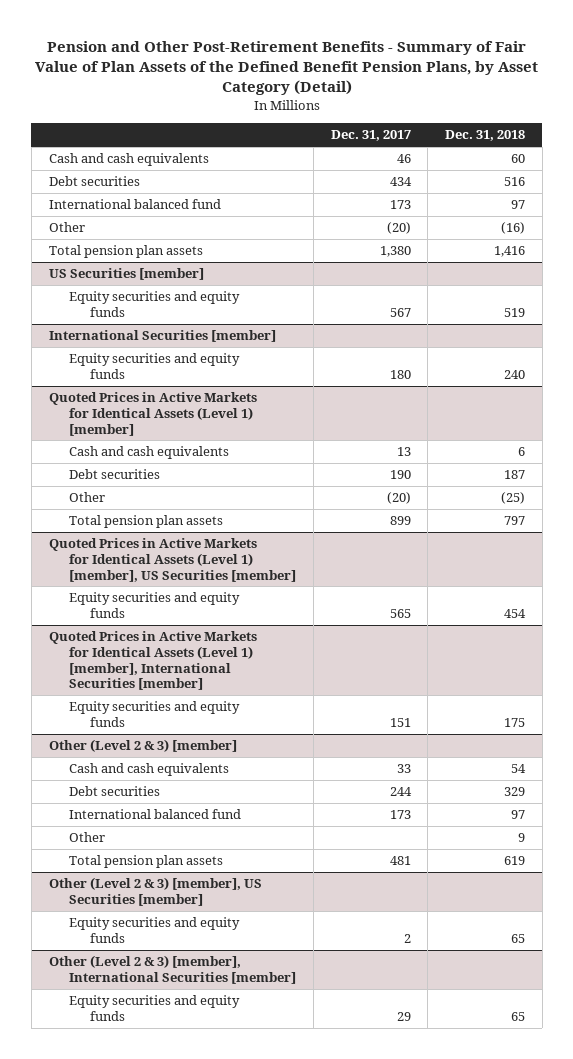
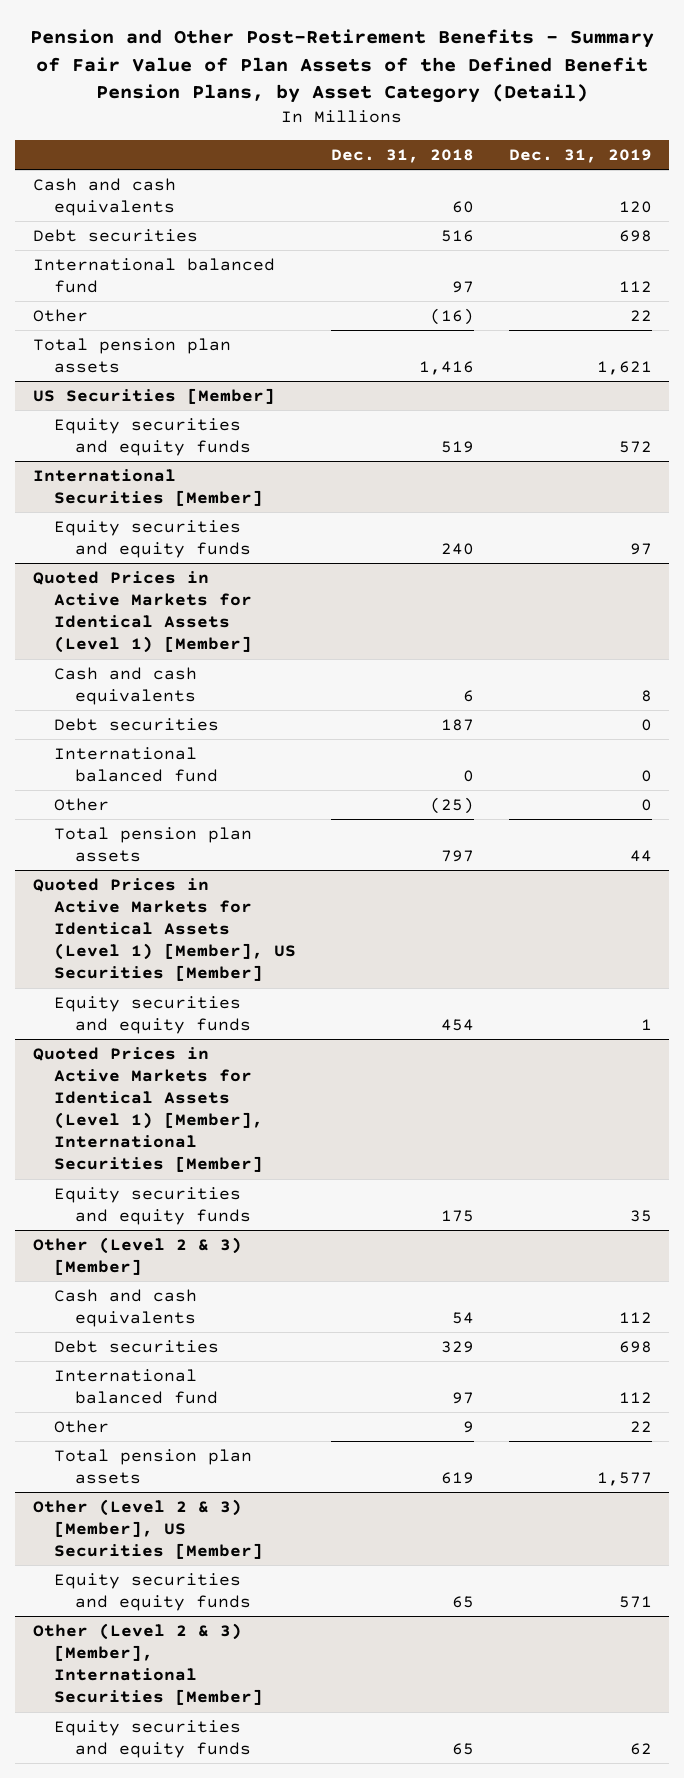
[330,130,411,142] Dec. 31, 2017 -> none
none -> [508,149,652,164] Dec. 31, 2019
[48,268,204,281] US Securities [member] -> [32,387,275,404] US Securities [Member]
[48,330,276,343] International Securities [member] -> [32,468,263,506] International Securities [Member]
[48,392,257,436] Quoted Prices in Active Markets for Identical Assets (Level 1) [member] -> [32,570,252,654] Quoted Prices in Active Markets for Identical Assets (Level 1) [Member]
none -> [53,746,218,782] International balanced fund
[48,538,297,582] Quoted Prices in Active Markets for Identical Assets (Level 1) [member], US Securities [member] -> [32,877,296,982] Quoted Prices in Active Markets for Identical Assets (Level 1) [Member], US Securities [Member]
[48,631,257,691] Quoted Prices in Active Markets for Identical Assets (Level 1) [member], International Securities [member] -> [32,1046,263,1173] Quoted Prices in Active Markets for Identical Assets (Level 1) [Member], International Securities [Member]
[48,739,237,753] Other (Level 2 & 3) [member] -> [32,1236,242,1275] Other (Level 2 & 3) [Member]
[48,877,262,906] Other (Level 2 & 3) [member], US Securities [member] -> [32,1498,263,1560] Other (Level 2 & 3) [Member], US Securities [Member]
[48,955,297,984] Other (Level 2 & 3) [member], International Securities [member] -> [32,1622,263,1706] Other (Level 2 & 3) [Member], International Securities [Member]

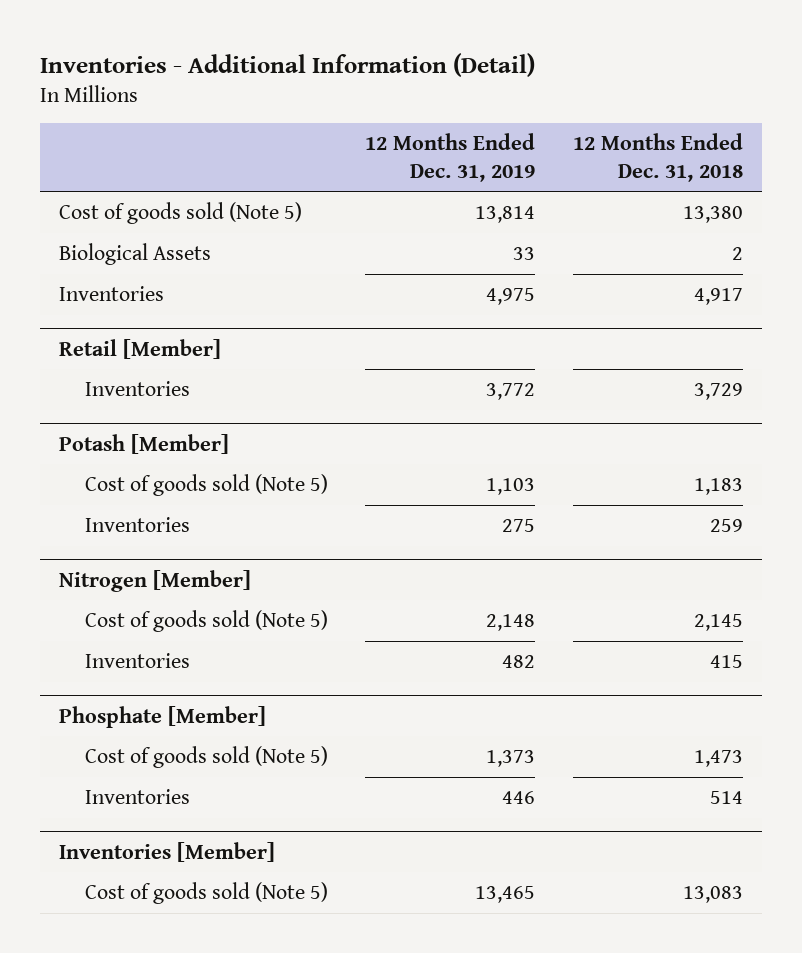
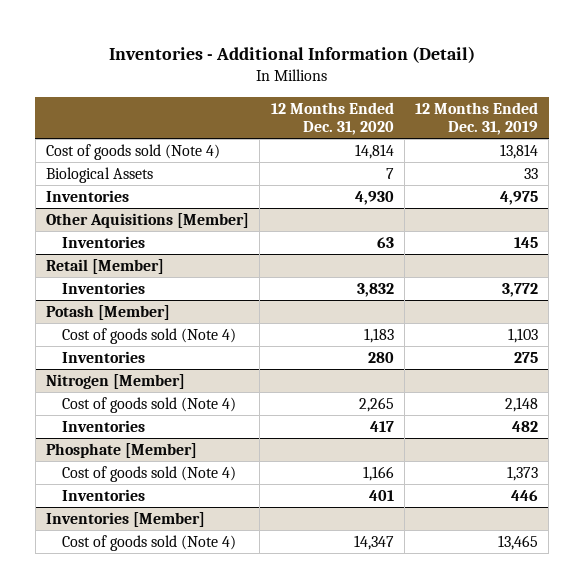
[572,132,743,182] 12 Months Ended Dec. 31, 2018 -> none
none -> [270,101,394,136] 12 Months Ended Dec. 31, 2020
[58,201,302,224] Cost of goods sold (Note 5) -> [46,143,221,160] Cost of goods sold (Note 4)
none -> [46,212,250,228] Other Aquisitions [Member]
none -> [61,235,145,248] Inventories
[84,473,328,496] Cost of goods sold (Note 5) -> [61,327,236,344] Cost of goods sold (Note 4)
[84,609,328,632] Cost of goods sold (Note 5) -> [61,396,236,413] Cost of goods sold (Note 4)
[84,745,328,768] Cost of goods sold (Note 5) -> [61,465,236,482] Cost of goods sold (Note 4)
[84,881,328,904] Cost of goods sold (Note 5) -> [61,534,236,551] Cost of goods sold (Note 4)

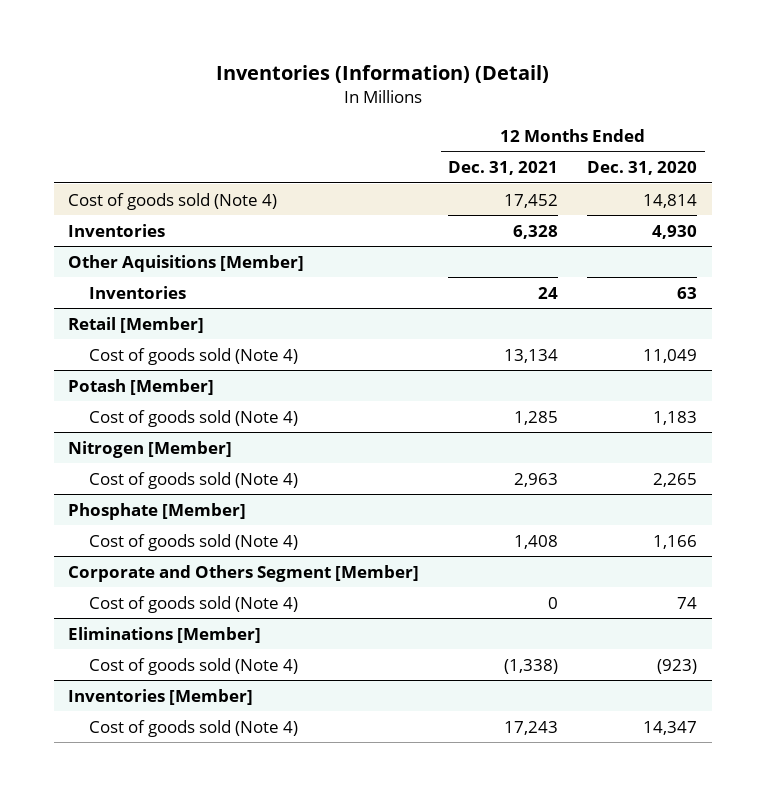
[109,45,476,63] Inventories - Additional Information (Detail) -> [215,65,549,84] Inventories (Information) (Detail)
[415,101,539,136] 12 Months Ended Dec. 31, 2019 -> none
none -> [448,161,559,176] Dec. 31, 2021
[46,166,154,183] Biological Assets -> none
[61,281,145,294] Inventories -> none
none -> [89,347,299,365] Cost of goods sold (Note 4)
[61,350,145,363] Inventories -> none
[61,419,145,432] Inventories -> none
[61,488,145,501] Inventories -> none
none -> [68,564,420,582] Corporate and Others Segment [Member]
none -> [89,595,299,613] Cost of goods sold (Note 4)
none -> [68,626,262,643] Eliminations [Member]
none -> [89,657,299,675] Cost of goods sold (Note 4)

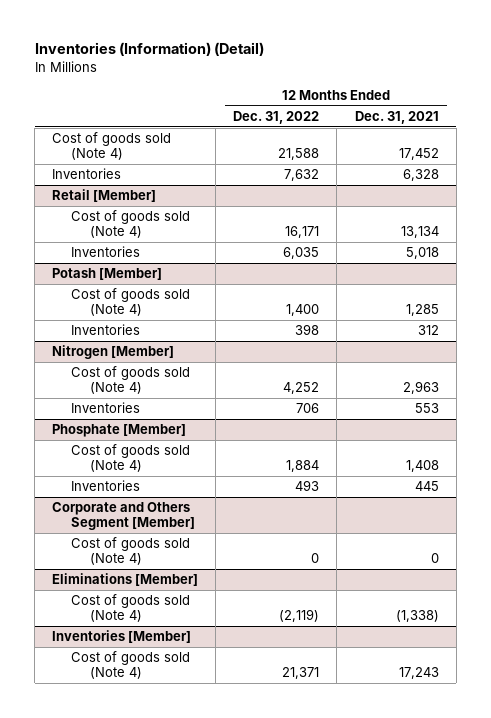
[587,161,698,176] Dec. 31, 2020 -> none
none -> [233,110,320,124] Dec. 31, 2022
[68,254,305,272] Other Aquisitions [Member] -> none
[89,285,187,299] Inventories -> none
none -> [71,246,141,258] Inventories
none -> [71,324,141,336] Inventories
none -> [71,402,141,414] Inventories
none -> [71,480,141,492] Inventories

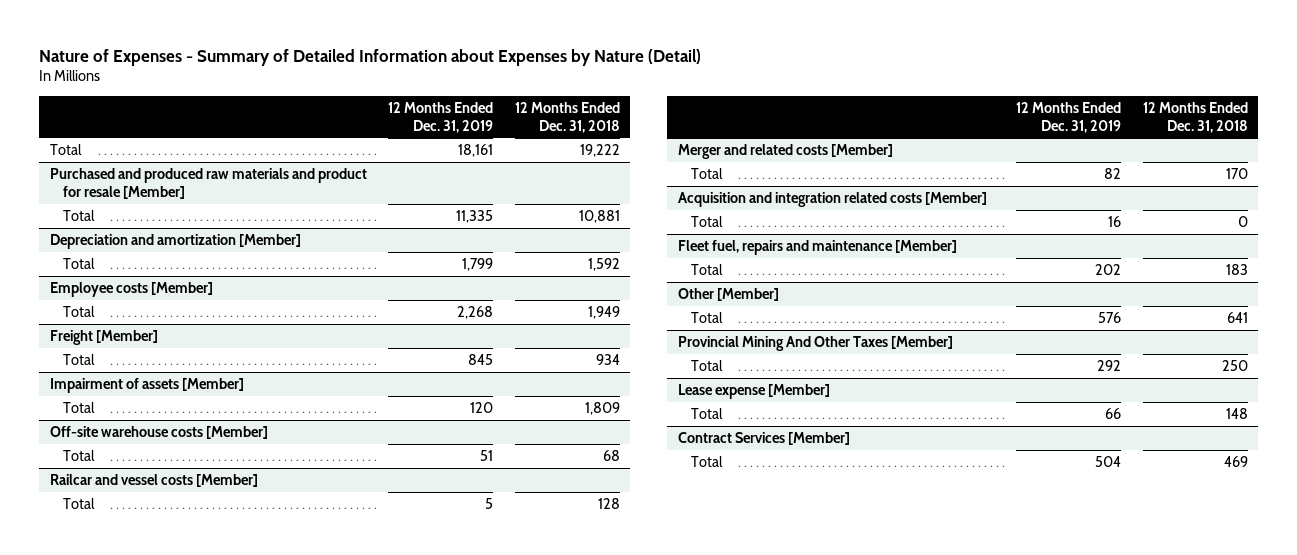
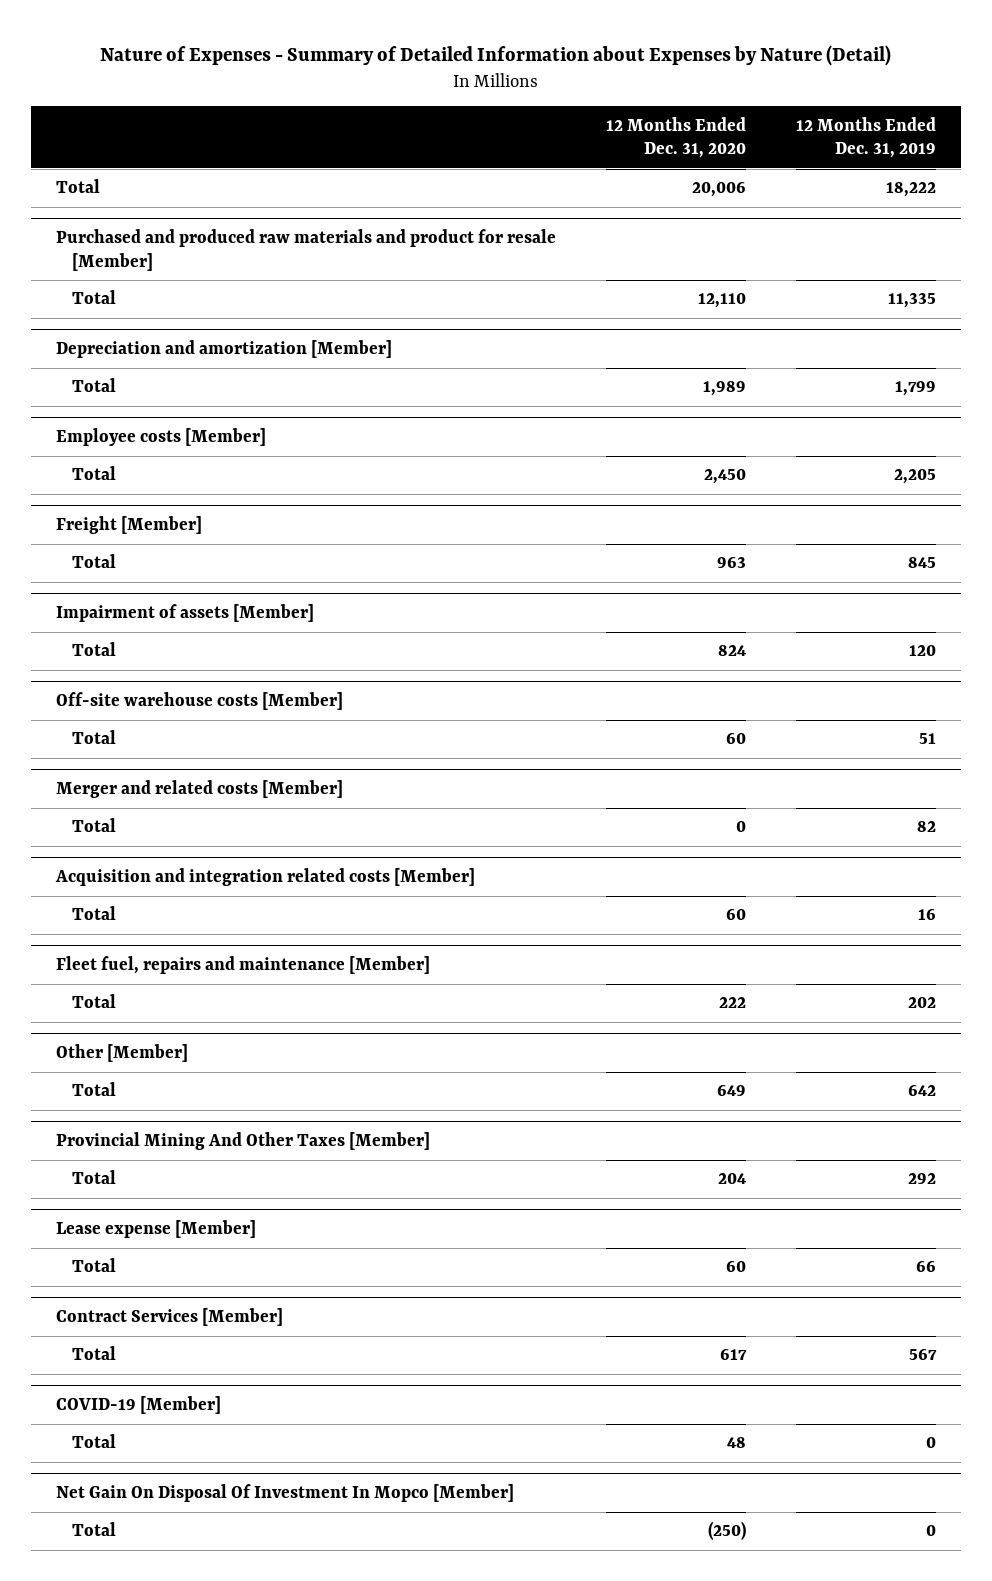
[514,101,620,133] 12 Months Ended Dec. 31, 2018 -> none
none -> [605,116,746,159] 12 Months Ended Dec. 31, 2020
[458,144,494,158] 18,161 -> [885,182,936,198] 18,222
[457,306,494,320] 2,268 -> [893,469,936,485] 2,205
[49,474,258,488] Railcar and vessel costs [Member] -> none
[62,498,95,510] Total -> none
[1098,312,1122,324] 576 -> [907,1085,936,1097] 642
[1095,456,1122,468] 504 -> [908,1349,937,1361] 567
none -> [55,1396,221,1415] COVID-19 [Member]
none -> [72,1434,117,1449] Total
none -> [55,1484,514,1503] Net Gain On Disposal Of Investment In Mopco [Member]
none -> [72,1522,117,1537] Total

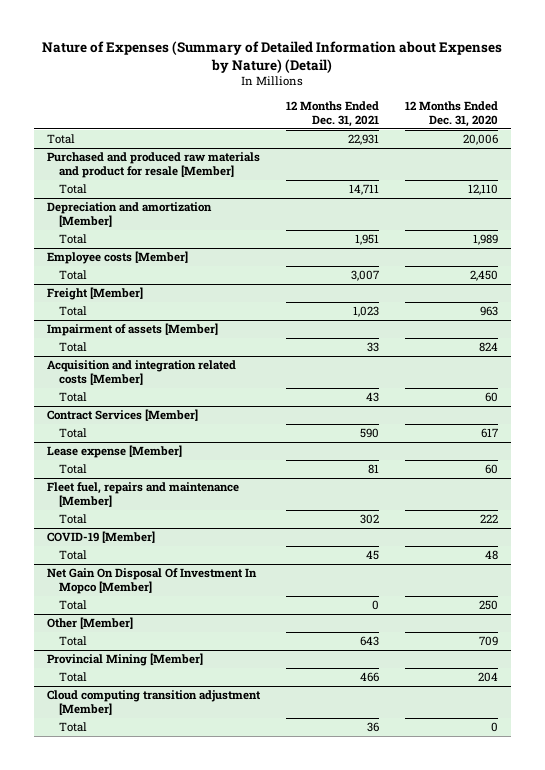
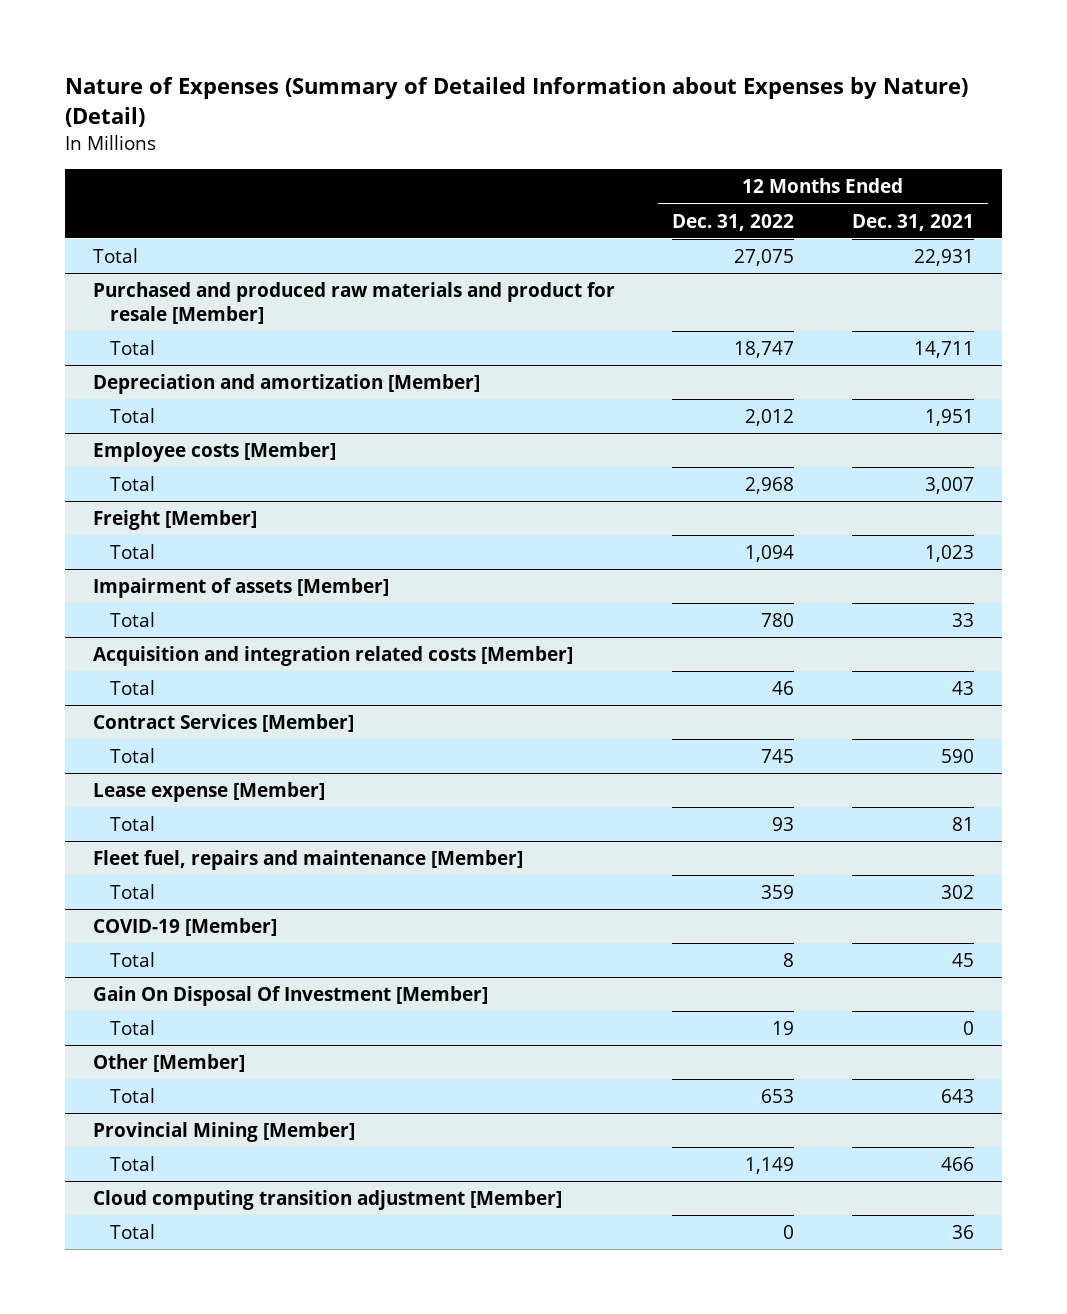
[404,101,498,127] 12 Months Ended Dec. 31, 2020 -> none
none -> [672,213,795,231] Dec. 31, 2022
[46,568,257,595] Net Gain On Disposal Of Investment In Mopco [Member] -> [93,985,489,1006] Gain On Disposal Of Investment [Member]

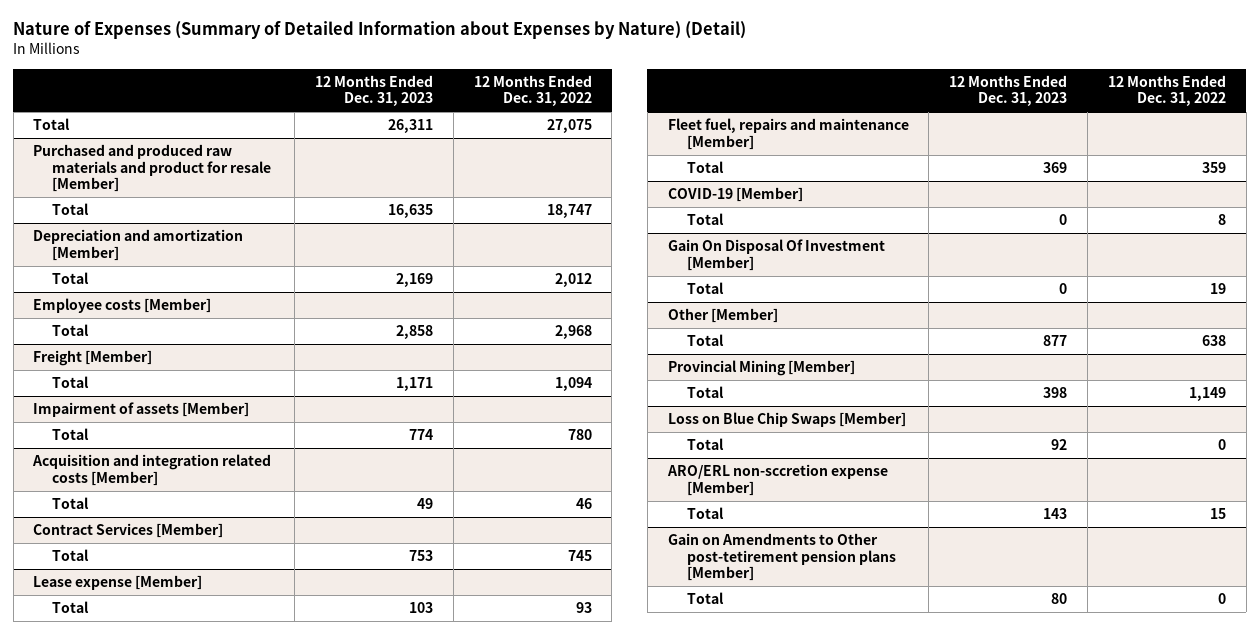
[851,213,974,231] Dec. 31, 2021 -> none
none -> [314,74,433,107] 12 Months Ended Dec. 31, 2023
[761,1088,795,1103] 653 -> [1201,335,1226,347] 638
[93,1189,563,1210] Cloud computing transition adjustment [Member] -> none
none -> [667,412,906,428] Loss on Blue Chip Swaps [Member]
none -> [666,464,888,496] ARO/ERL non-sccretion expense [Member]
none -> [686,507,724,520] Total
none -> [667,533,896,582] Gain on Amendments to Other post-tetirement pension plans [Member]
none -> [686,592,724,605] Total

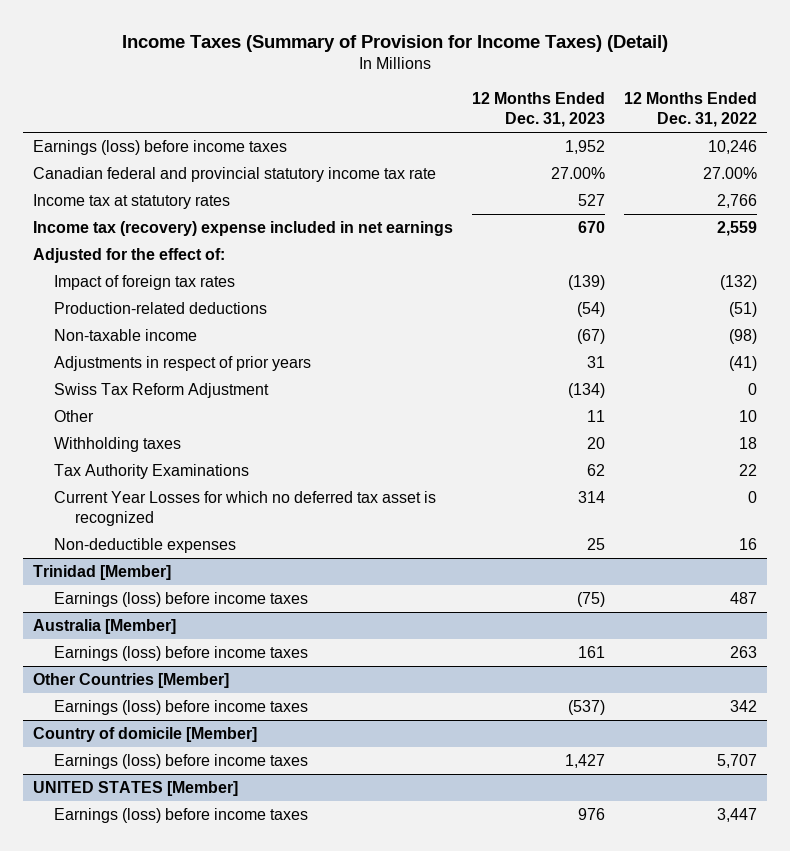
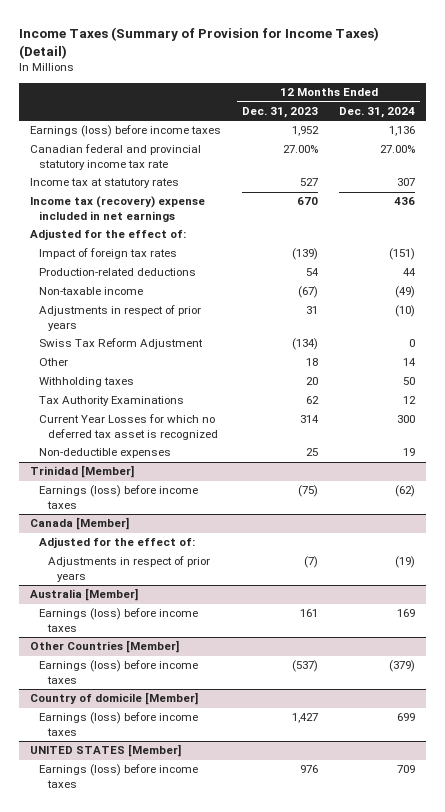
[624,92,758,127] 12 Months Ended Dec. 31, 2022 -> none
none -> [339,107,416,119] Dec. 31, 2024
[576,302,605,318] (54) -> [306,268,320,277] 54
[586,410,605,423] 11 -> [306,358,319,367] 18
none -> [29,517,129,531] Canada [Member]
none -> [38,537,195,549] Adjusted for the effect of:
none -> [47,556,210,582] Adjustments in respect of prior years

